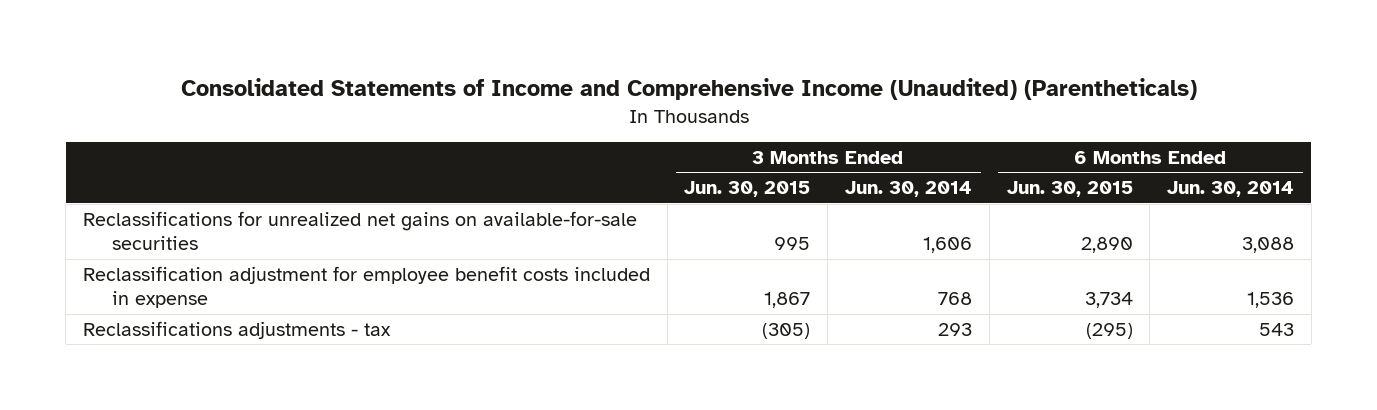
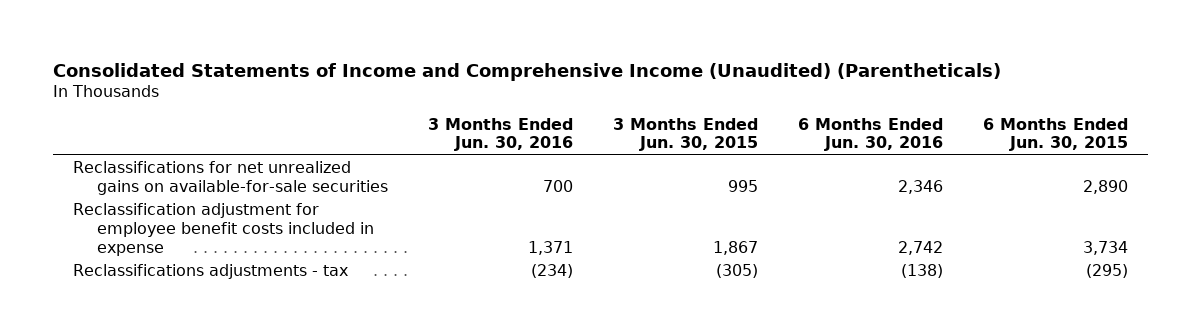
[845,181,973,198] Jun. 30, 2014 -> none
[1167,181,1295,198] Jun. 30, 2014 -> none
none -> [427,117,573,152] 3 Months Ended Jun. 30, 2016
none -> [797,117,943,152] 6 Months Ended Jun. 30, 2016
[82,210,637,251] Reclassifications for unrealized net gains on available-for-sale securities -> [72,161,388,195] Reclassifications for net unrealized gains on available-for-sale securities

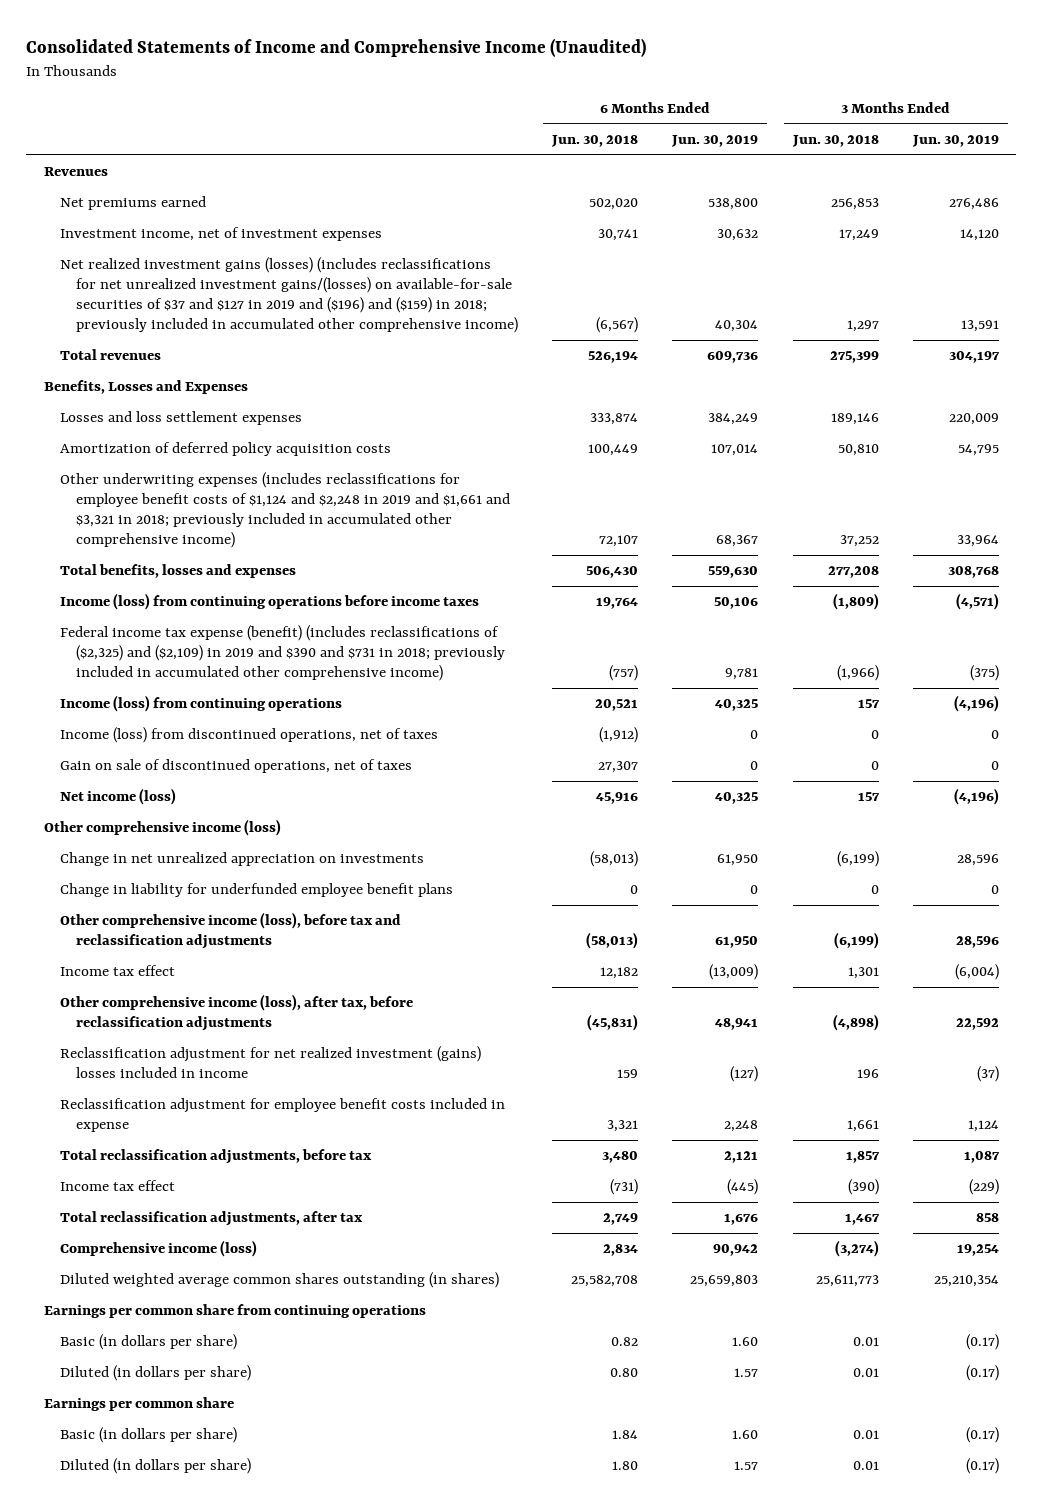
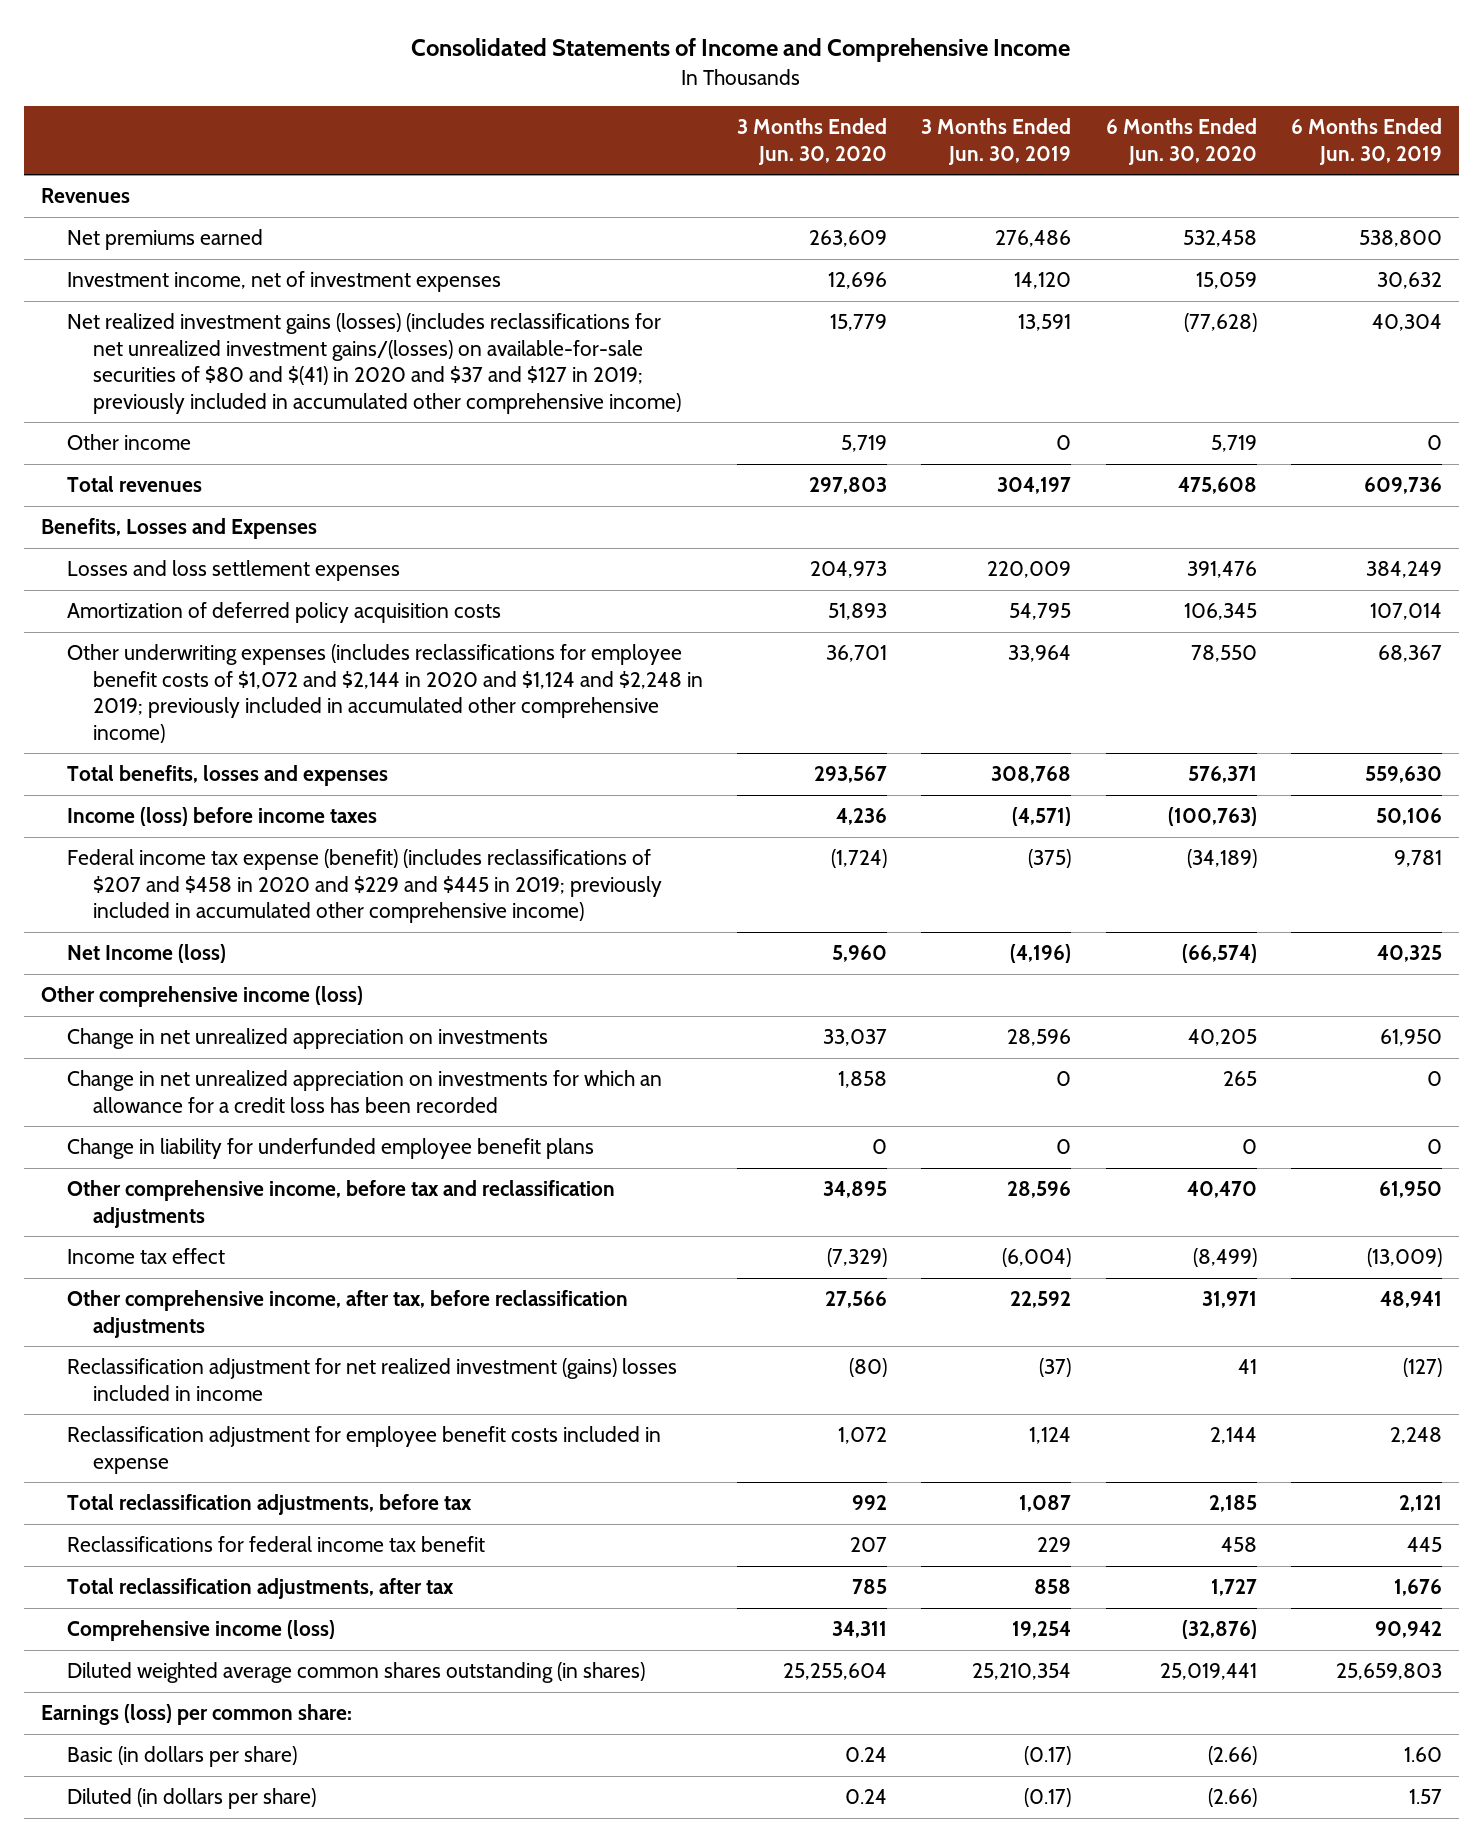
[26,37,647,57] Consolidated Statements of Income and Comprehensive Income (Unaudited) -> [411,38,1071,63] Consolidated Statements of Income and Comprehensive Income
[550,135,638,148] Jun. 30, 2018 -> none
[791,135,879,148] Jun. 30, 2018 -> none
none -> [737,118,888,165] 3 Months Ended Jun. 30, 2020
none -> [1105,118,1257,165] 6 Months Ended Jun. 30, 2020
[59,257,518,334] Net realized investment gains (losses) (includes reclassifications for net unrealized investment gains/(losses) on available-for-sale securities of $37 and $127 in 2019 and ($196) and ($159) in 2018; previously included in accumulated other comprehensive income) -> [66,313,681,414] Net realized investment gains (losses) (includes reclassifications for net unrealized investment gains/(losses) on available-for-sale securities of $80 and $(41) in 2020 and $37 and $127 in 2019; previously included in accumulated other comprehensive income)
none -> [66,434,191,451] Other income
[59,472,510,549] Other underwriting expenses (includes reclassifications for employee benefit costs of $1,124 and $2,248 in 2019 and $1,661 and $3,321 in 2018; previously included in accumulated other comprehensive income) -> [66,644,703,743] Other underwriting expenses (includes reclassifications for employee benefit costs of $1,072 and $2,144 in 2020 and $1,124 and $2,248 in 2019; previously included in accumulated other comprehensive income)
[59,695,342,713] Income (loss) from continuing operations -> none
[59,727,438,744] Income (loss) from discontinued operations, net of taxes -> none
[59,759,412,774] Gain on sale of discontinued operations, net of taxes -> none
[59,593,479,611] Income (loss) from continuing operations before income taxes -> [66,807,377,827] Income (loss) before income taxes
[59,625,505,682] Federal income tax expense (benefit) (includes reclassifications of ($2,325) and ($2,109) in 2019 and $390 and $731 in 2018; previously included in accumulated other comprehensive income) -> [66,849,662,924] Federal income tax expense (benefit) (includes reclassifications of $207 and $458 in 2020 and $229 and $445 in 2019; previously included in accumulated other comprehensive income)
[59,788,176,806] Net income (loss) -> [66,944,226,964] Net Income (loss)
none -> [66,1070,662,1113] Change in net unrealized appreciation on investments for which an allowance for a credit loss has been recorded
[59,912,401,950] Other comprehensive income (loss), before tax and reclassification adjustments -> [66,1180,615,1228] Other comprehensive income, before tax and reclassification adjustments
[59,994,413,1032] Other comprehensive income (loss), after tax, before reclassification adjustments -> [66,1290,628,1338] Other comprehensive income, after tax, before reclassification adjustments
[59,1180,175,1192] Income tax effect -> [66,1536,485,1553] Reclassifications for federal income tax benefit
[727,1179,759,1196] (445) -> [1406,1537,1442,1553] 445
[969,1179,1000,1196] (229) -> [1037,1537,1072,1553] 229
[43,1304,426,1319] Earnings per common share from continuing operations -> none
[59,1334,237,1351] Basic (in dollars per share) -> none
[59,1365,251,1382] Diluted (in dollars per share) -> none
[43,1397,234,1412] Earnings per common share -> [40,1704,352,1726] Earnings (loss) per common share:

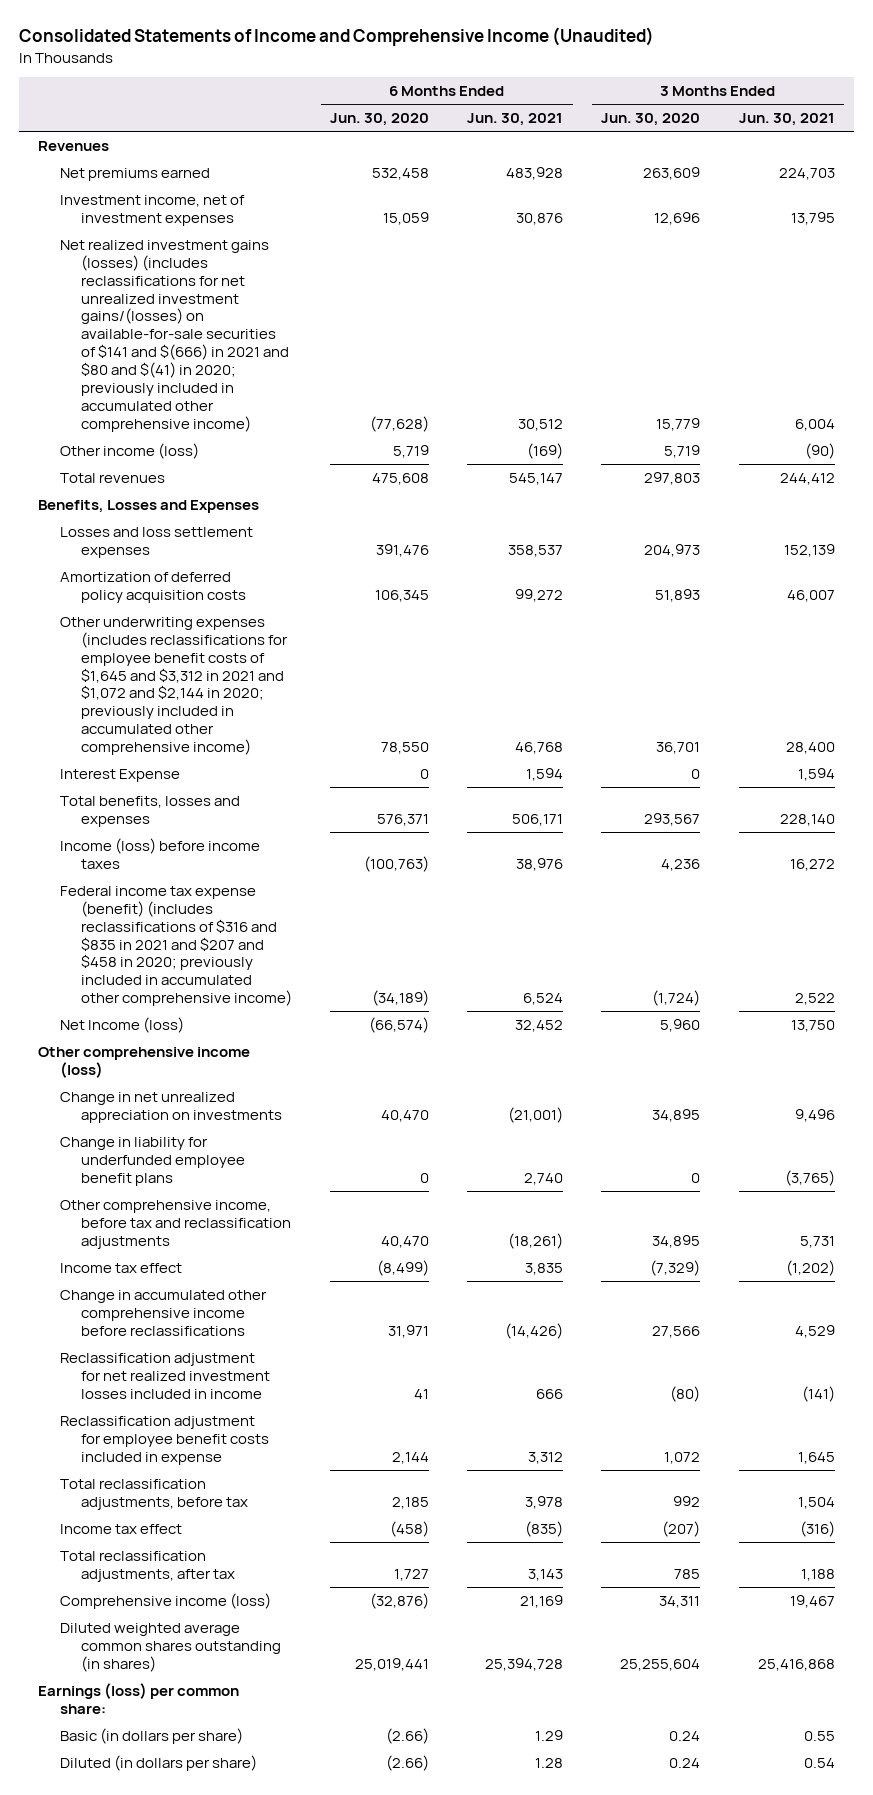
[411,38,1071,63] Consolidated Statements of Income and Comprehensive Income -> [19,27,655,47] Consolidated Statements of Income and Comprehensive Income (Unaudited)
[921,118,1072,165] 3 Months Ended Jun. 30, 2019 -> none
[1290,118,1442,165] 6 Months Ended Jun. 30, 2019 -> none
none -> [467,113,564,127] Jun. 30, 2021
none -> [738,113,835,127] Jun. 30, 2021
[66,313,681,414] Net realized investment gains (losses) (includes reclassifications for net unrealized investment gains/(losses) on available-for-sale securities of $80 and $(41) in 2020 and $37 and $127 in 2019; previously included in accumulated other comprehensive income) -> [59,239,290,432] Net realized investment gains (losses) (includes reclassifications for net unrealized investment gains/(losses) on available-for-sale securities of $141 and $(666) in 2021 and $80 and $(41) in 2020; previously included in accumulated other comprehensive income)
[66,434,191,451] Other income -> [59,442,199,459] Other income (loss)
[66,644,703,743] Other underwriting expenses (includes reclassifications for employee benefit costs of $1,072 and $2,144 in 2020 and $1,124 and $2,248 in 2019; previously included in accumulated other comprehensive income) -> [59,616,289,756] Other underwriting expenses (includes reclassifications for employee benefit costs of $1,645 and $3,312 in 2021 and $1,072 and $2,144 in 2020; previously included in accumulated other comprehensive income)
none -> [59,768,180,782] Interest Expense
[66,849,662,924] Federal income tax expense (benefit) (includes reclassifications of $207 and $458 in 2020 and $229 and $445 in 2019; previously included in accumulated other comprehensive income) -> [59,885,293,1007] Federal income tax expense (benefit) (includes reclassifications of $316 and $835 in 2021 and $207 and $458 in 2020; previously included in accumulated other comprehensive income)
[66,1070,662,1113] Change in net unrealized appreciation on investments for which an allowance for a credit loss has been recorded -> none
[823,1029,888,1047] 33,037 -> [652,1108,701,1122] 34,895
[1187,1029,1257,1047] 40,205 -> [381,1109,430,1122] 40,470
[66,1290,628,1338] Other comprehensive income, after tax, before reclassification adjustments -> [59,1289,267,1336] Change in accumulated other comprehensive income before reclassifications
[66,1358,677,1401] Reclassification adjustment for net realized investment (gains) losses included in income -> [59,1352,271,1399] Reclassification adjustment for net realized investment losses included in income
[66,1536,485,1553] Reclassifications for federal income tax benefit -> [59,1523,182,1534] Income tax effect
[850,1537,888,1553] 207 -> [662,1520,701,1537] (207)
[1220,1537,1257,1553] 458 -> [390,1520,430,1537] (458)

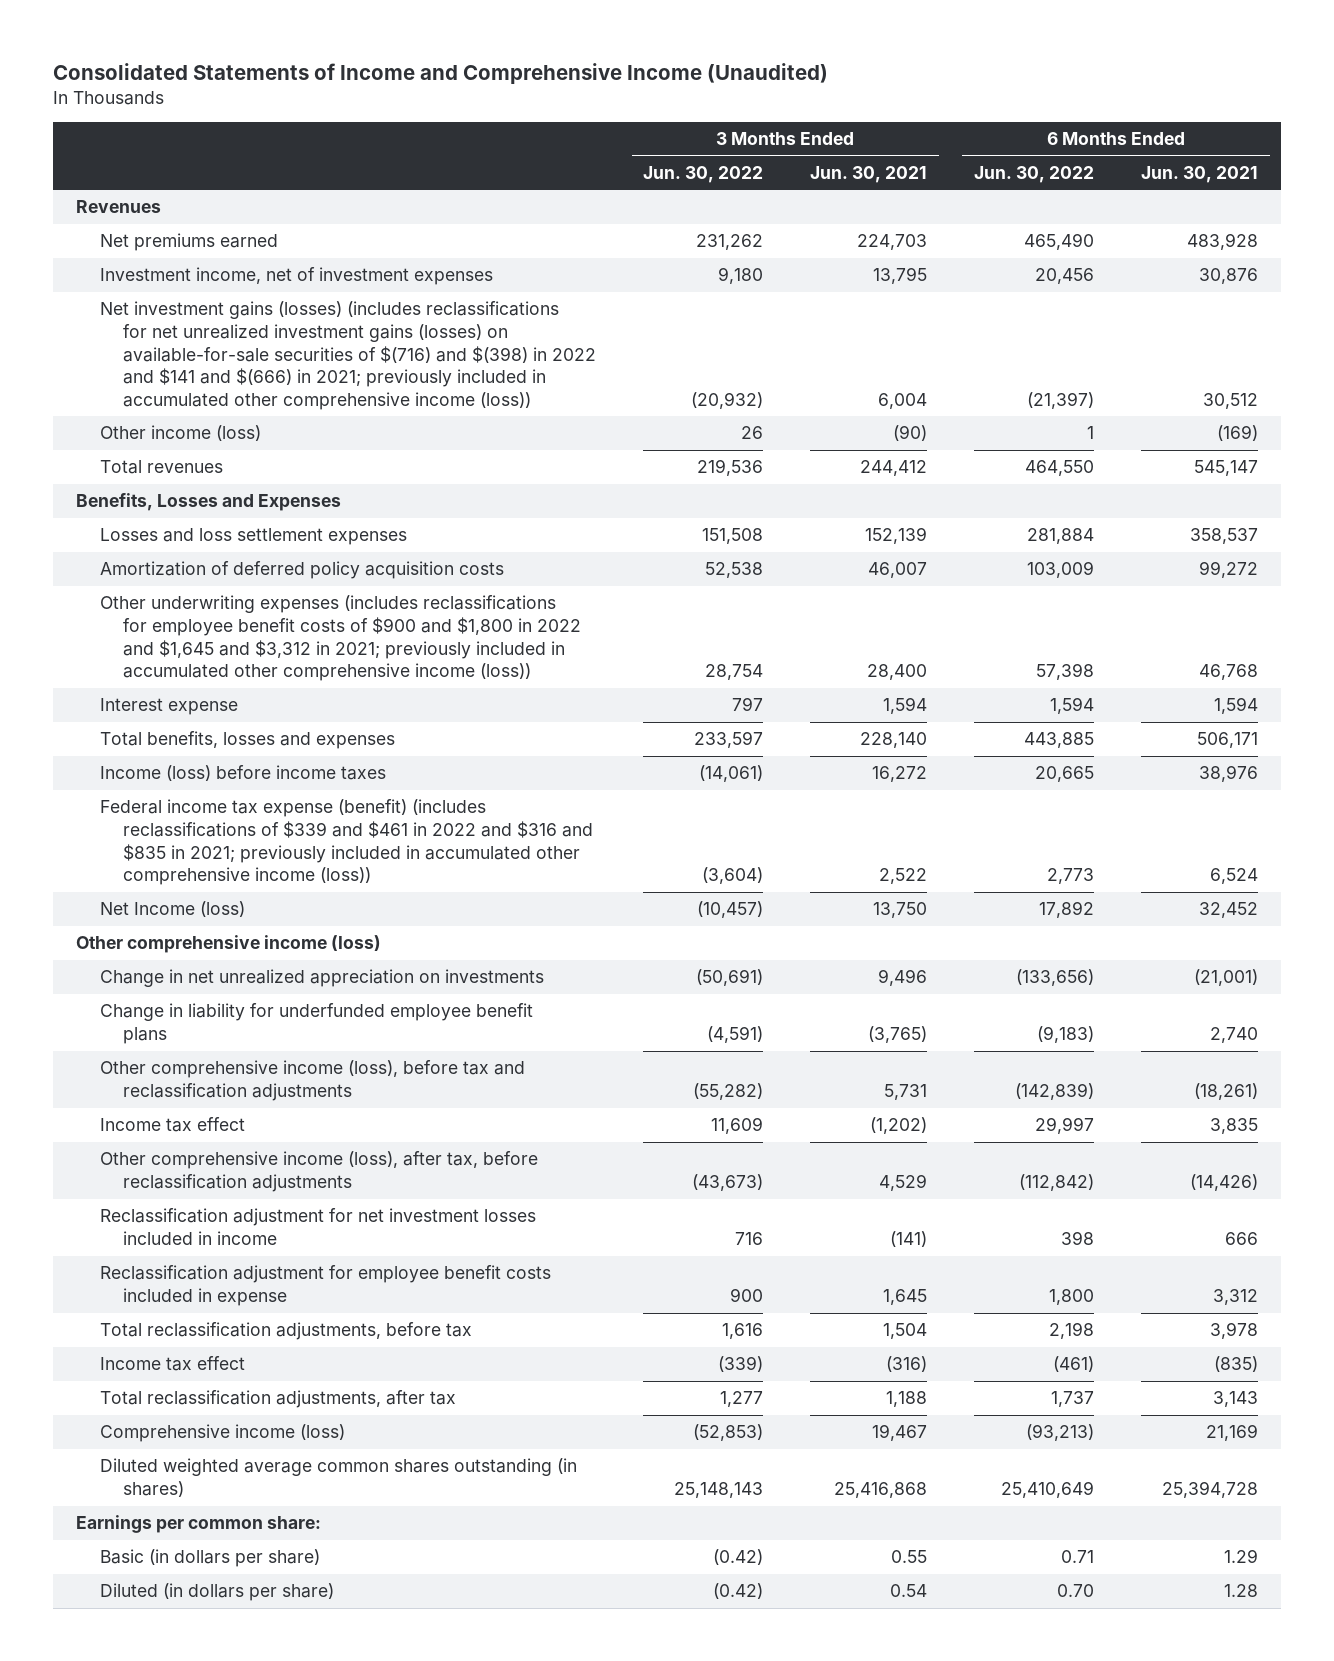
[330,113,430,127] Jun. 30, 2020 -> none
[601,113,701,127] Jun. 30, 2020 -> none
none -> [643,165,764,183] Jun. 30, 2022
none -> [974,165,1095,183] Jun. 30, 2022
[59,239,290,432] Net realized investment gains (losses) (includes reclassifications for net unrealized investment gains/(losses) on available-for-sale securities of $141 and $(666) in 2021 and $80 and $(41) in 2020; previously included in accumulated other comprehensive income) -> [99,301,597,410] Net investment gains (losses) (includes reclassifications for net unrealized investment gains (losses) on available-for-sale securities of $(716) and $(398) in 2022 and $141 and $(666) in 2021; previously included in accumulated other comprehensive income (loss))
[59,616,289,756] Other underwriting expenses (includes reclassifications for employee benefit costs of $1,645 and $3,312 in 2021 and $1,072 and $2,144 in 2020; previously included in accumulated other comprehensive income) -> [99,595,582,682] Other underwriting expenses (includes reclassifications for employee benefit costs of $900 and $1,800 in 2022 and $1,645 and $3,312 in 2021; previously included in accumulated other comprehensive income (loss))
[59,768,180,782] Interest Expense -> [99,698,238,716] Interest expense
[59,885,293,1007] Federal income tax expense (benefit) (includes reclassifications of $316 and $835 in 2021 and $207 and $458 in 2020; previously included in accumulated other comprehensive income) -> [99,799,594,886] Federal income tax expense (benefit) (includes reclassifications of $339 and $461 in 2022 and $316 and $835 in 2021; previously included in accumulated other comprehensive income (loss))
[59,1199,292,1249] Other comprehensive income, before tax and reclassification adjustments -> [99,1060,525,1102] Other comprehensive income (loss), before tax and reclassification adjustments
[59,1289,267,1336] Change in accumulated other comprehensive income before reclassifications -> [99,1151,538,1193] Other comprehensive income (loss), after tax, before reclassification adjustments
[59,1352,271,1399] Reclassification adjustment for net realized investment losses included in income -> [99,1208,536,1246] Reclassification adjustment for net investment losses included in income
[38,1682,240,1714] Earnings (loss) per common share: -> [75,1515,321,1534] Earnings per common share:

